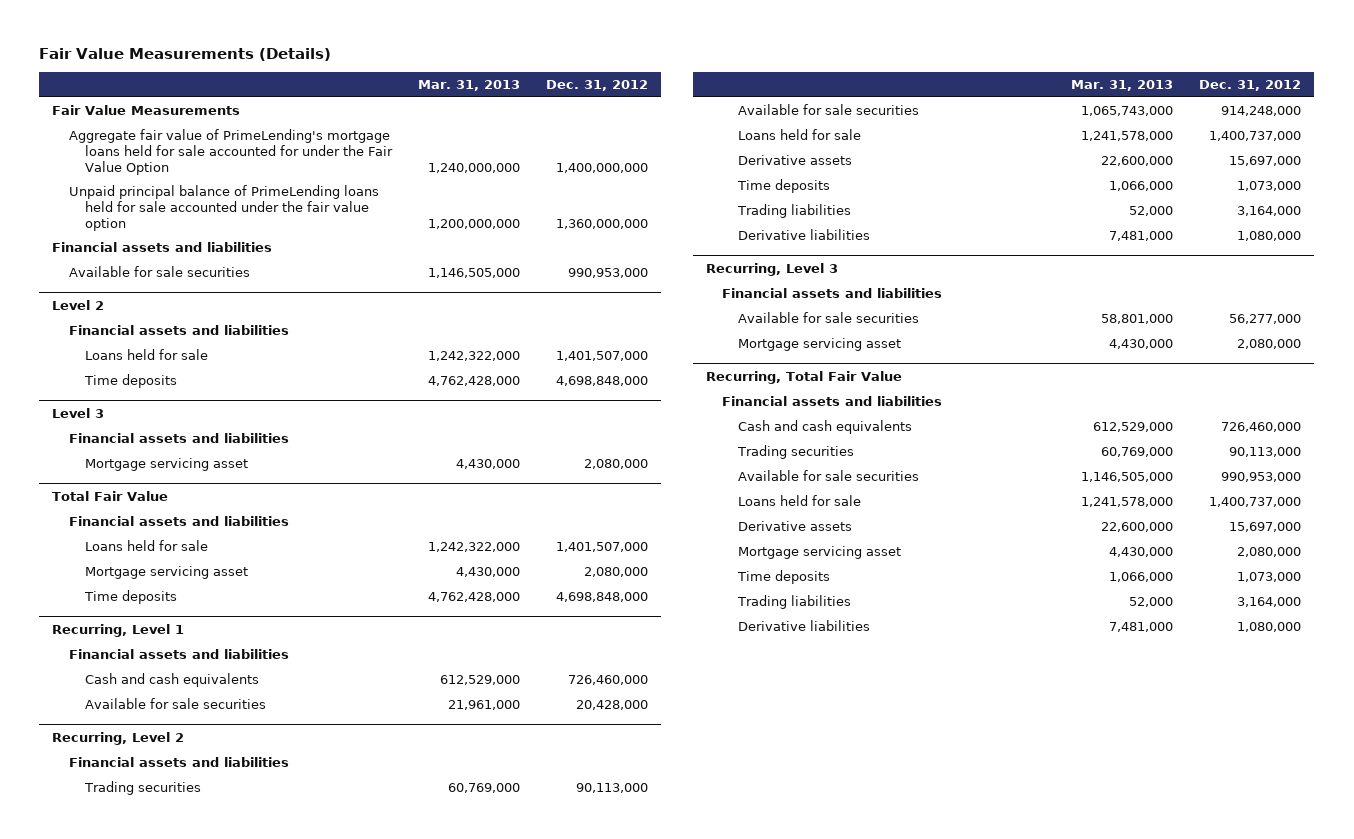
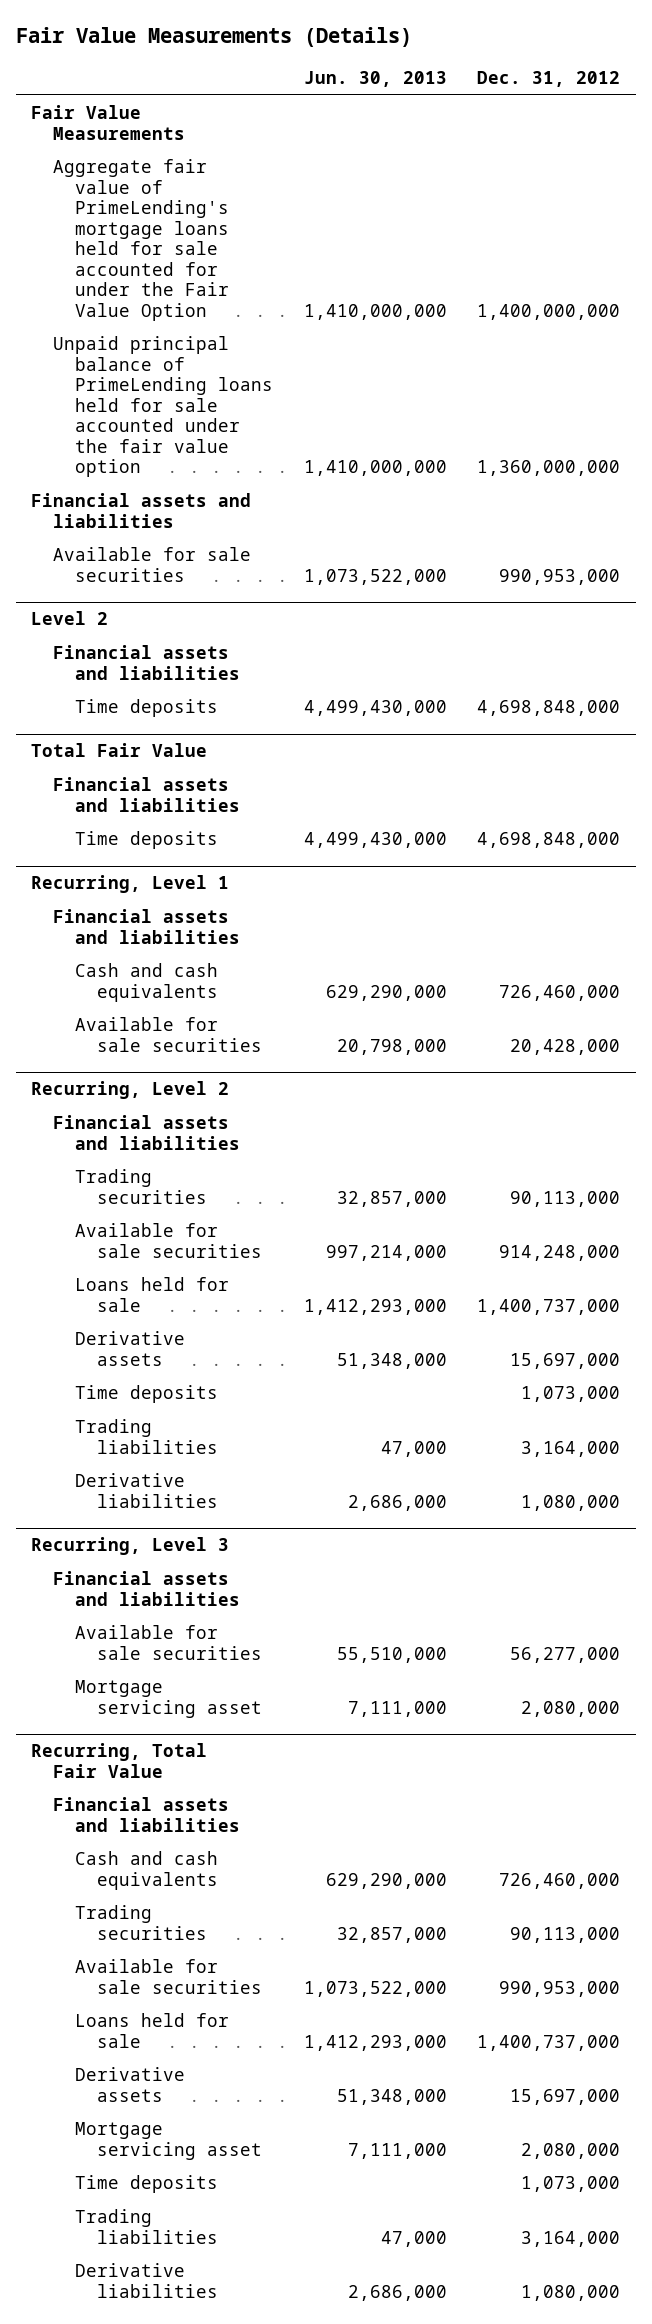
[417,79,520,91] Mar. 31, 2013 -> none
none -> [303,71,447,88] Jun. 30, 2013
[85,348,209,360] Loans held for sale -> none
[52,407,105,418] Level 3 -> none
[68,432,289,443] Financial assets and liabilities -> none
[85,457,249,471] Mortgage servicing asset -> none
[85,539,209,551] Loans held for sale -> none
[85,565,249,579] Mortgage servicing asset -> none

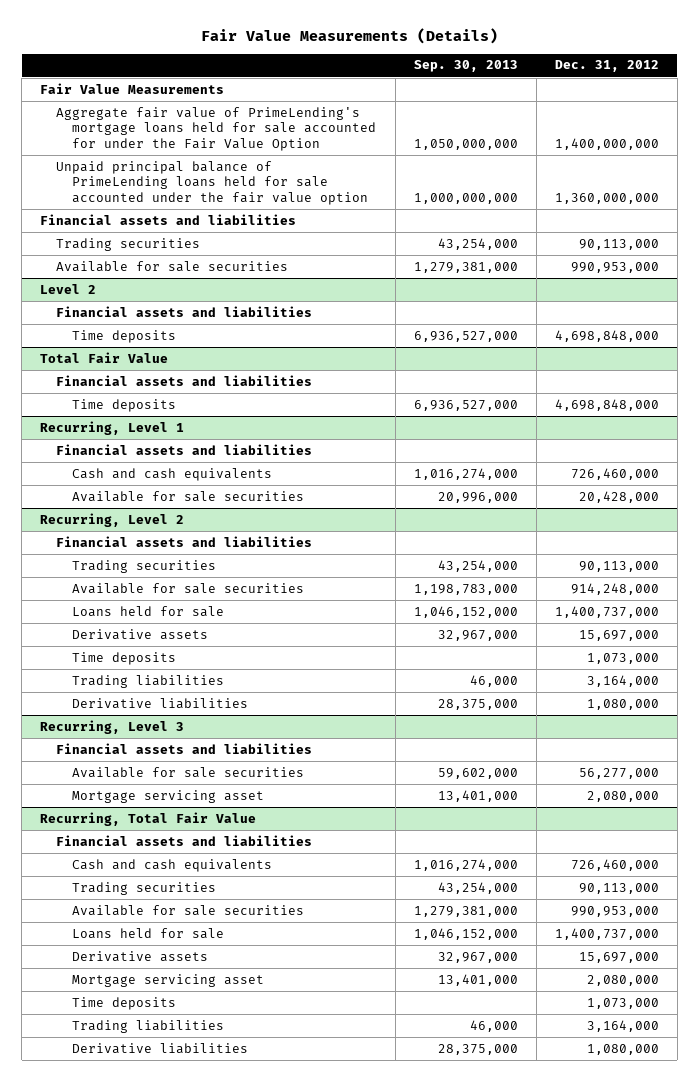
[303,71,447,88] Jun. 30, 2013 -> none
none -> [413,60,518,73] Sep. 30, 2013
none -> [56,237,201,251] Trading securities

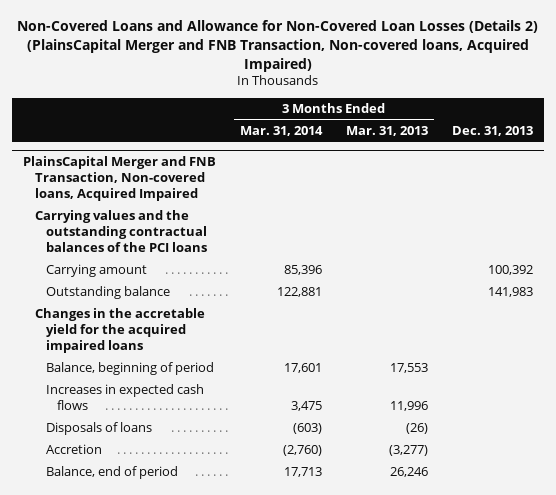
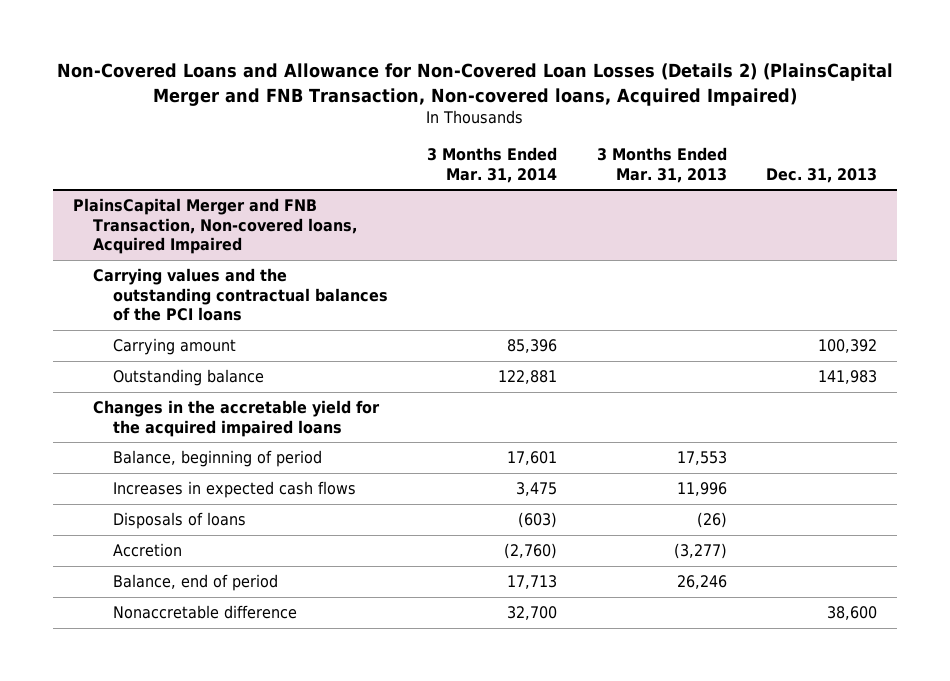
none -> [112,605,297,620] Nonaccretable difference

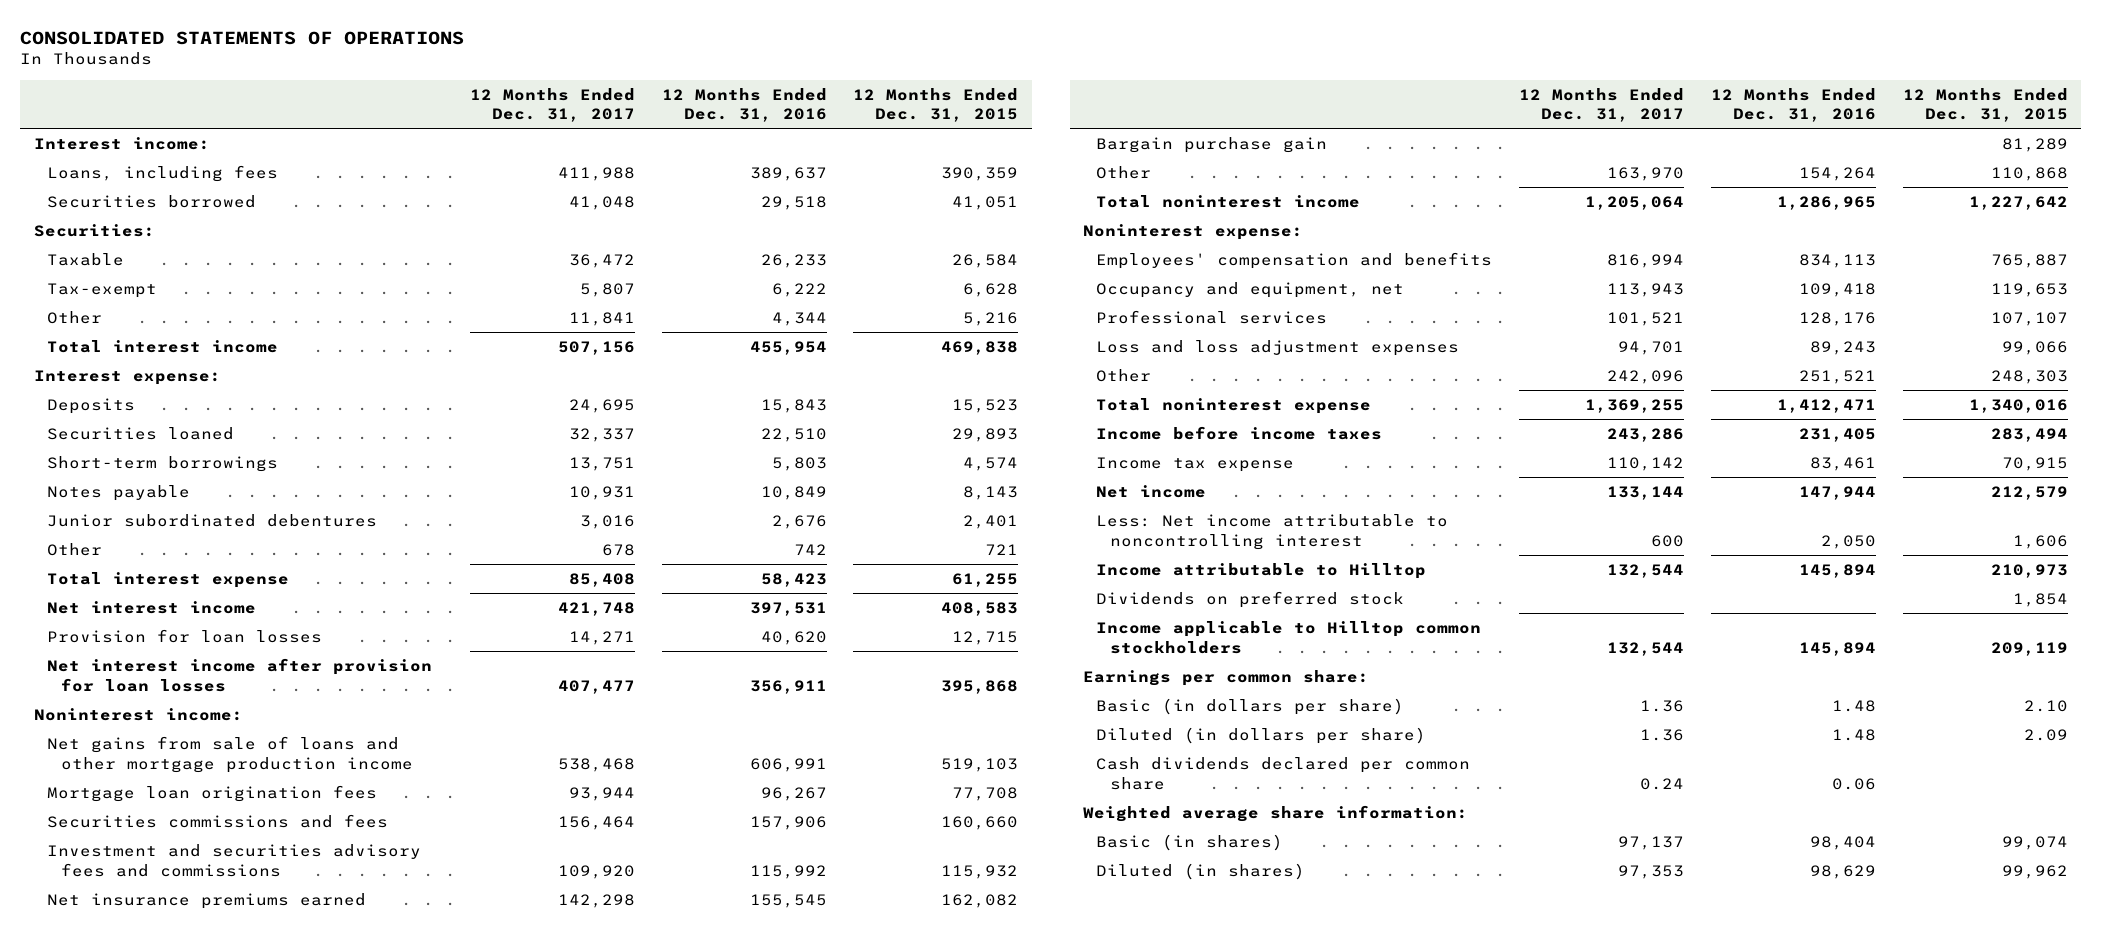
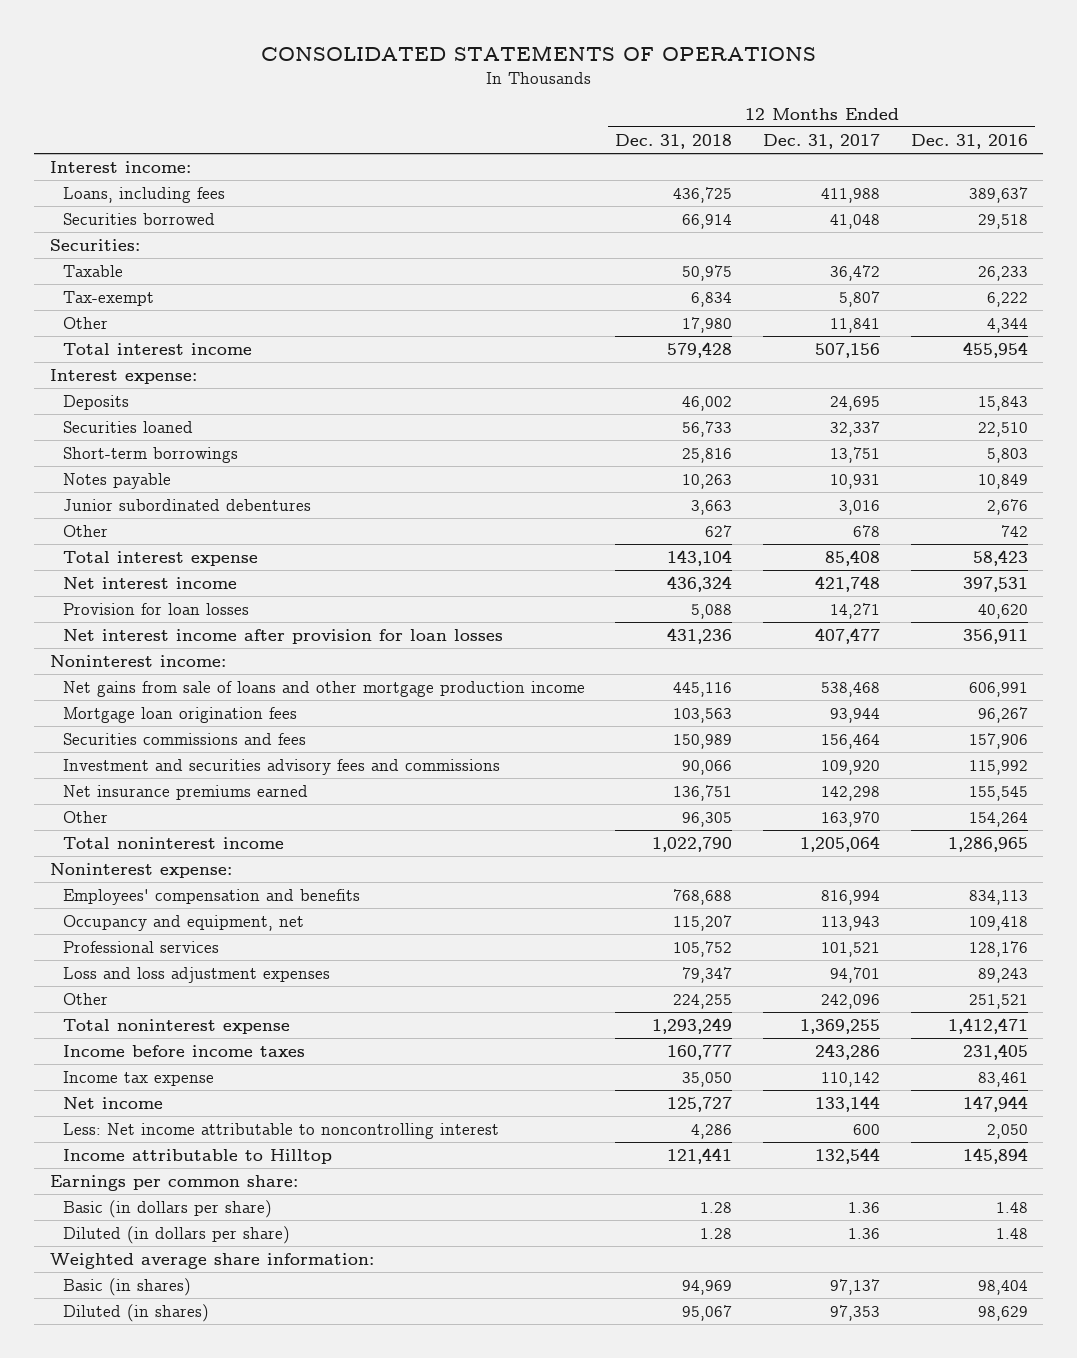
[853,87,1019,123] 12 Months Ended Dec. 31, 2015 -> none
none -> [615,133,733,149] Dec. 31, 2018
[1096,136,1328,153] Bargain purchase gain -> none
[1096,590,1405,608] Dividends on preferred stock -> none
[1096,620,1482,654] Income applicable to Hilltop common stockholders -> none
[1096,756,1471,790] Cash dividends declared per common share -> none

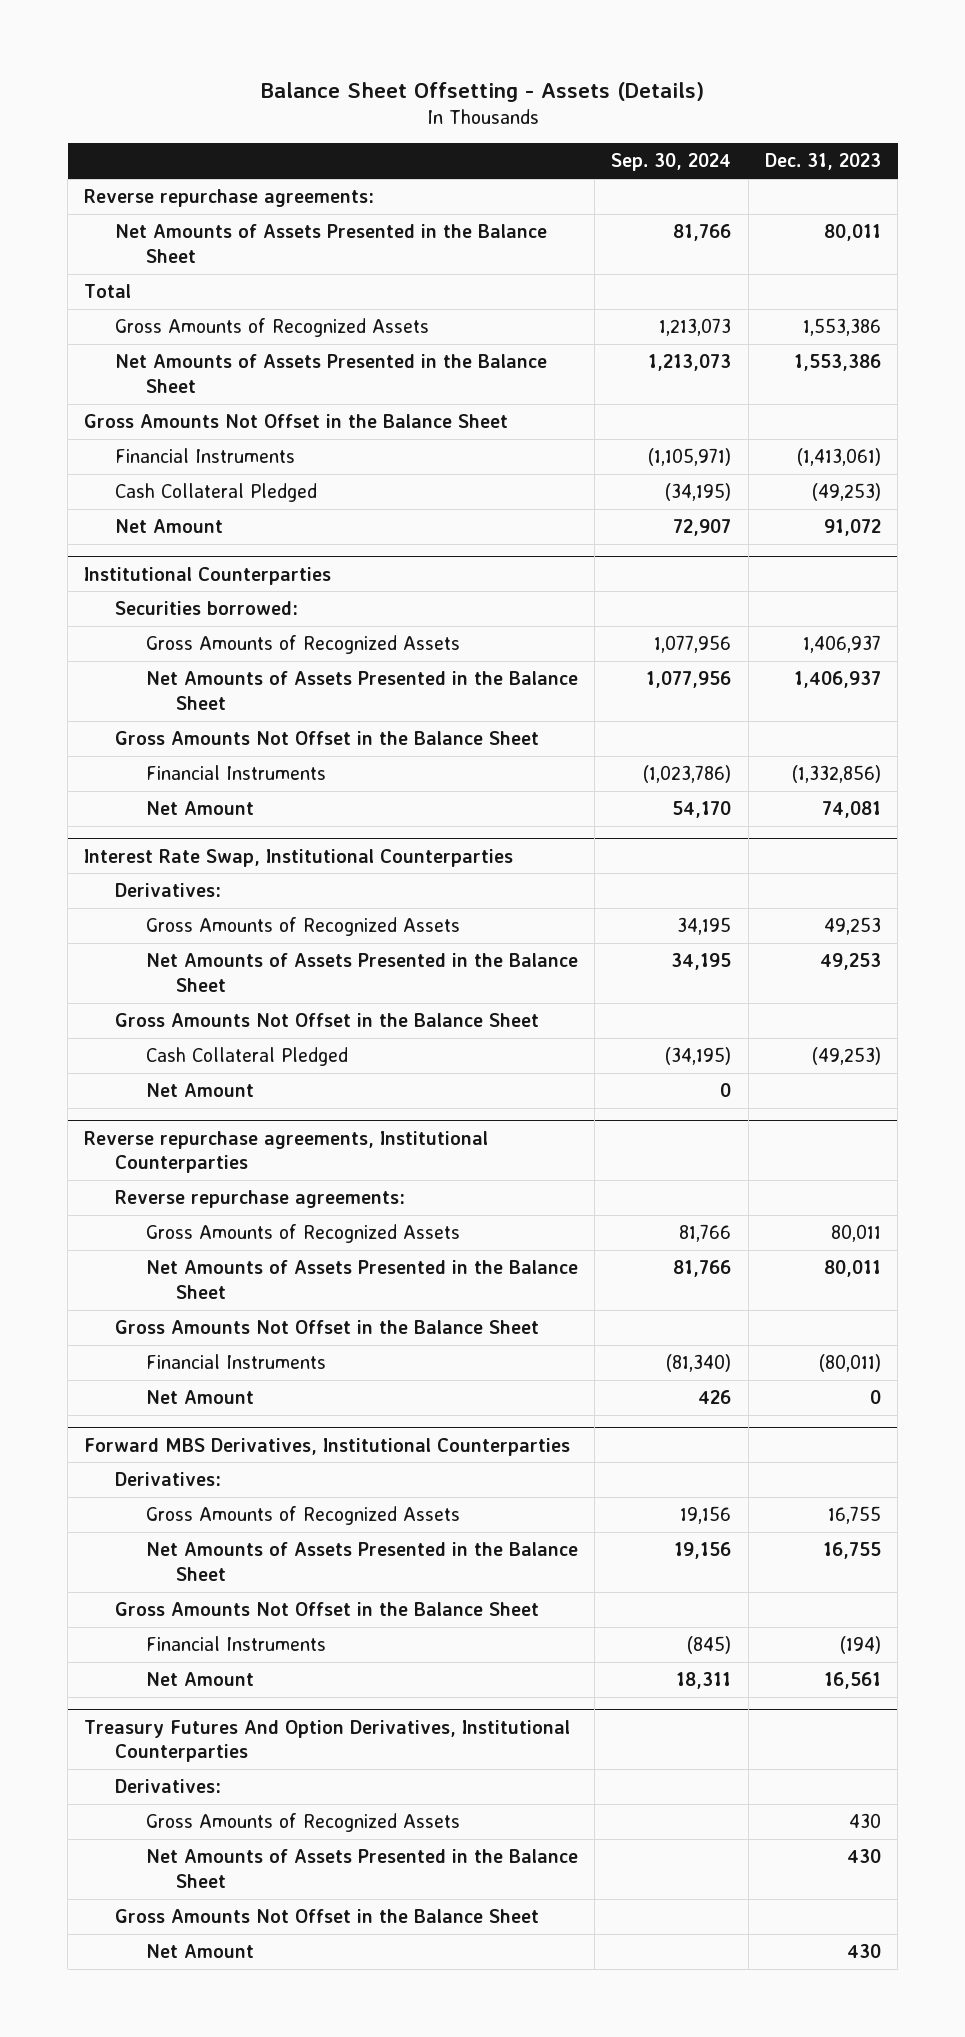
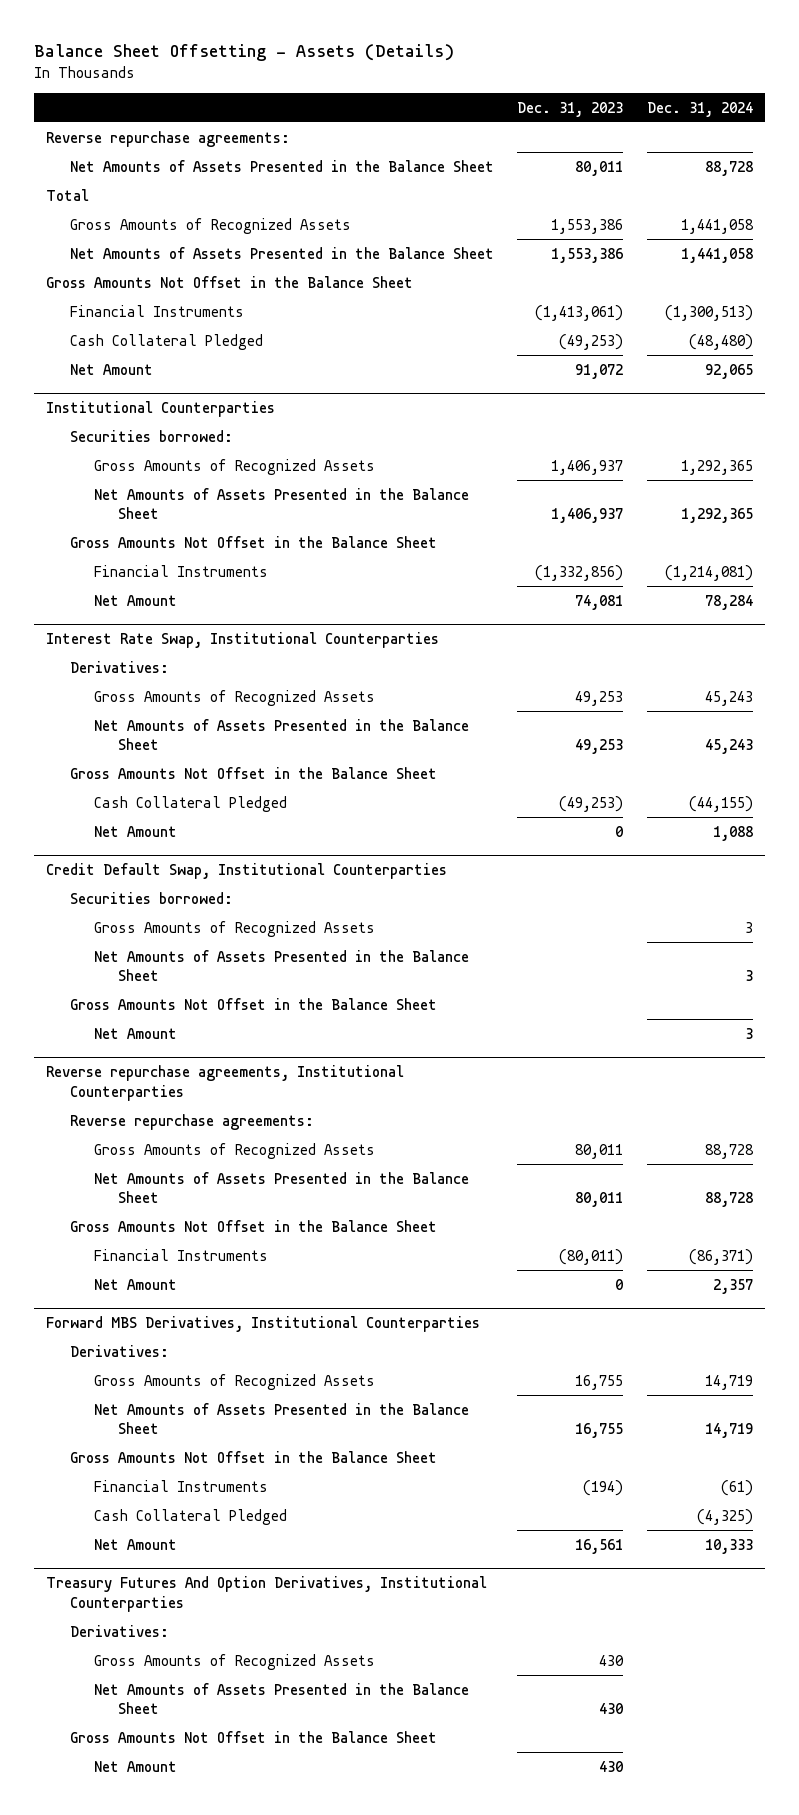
[611,153,732,172] Sep. 30, 2024 -> none
none -> [646,101,753,117] Dec. 31, 2024
none -> [93,825,177,837] Net Amount
none -> [45,863,447,880] Credit Default Swap, Institutional Counterparties
none -> [69,891,233,904] Securities borrowed:
none -> [93,920,375,937] Gross Amounts of Recognized Assets
none -> [93,949,469,981] Net Amounts of Assets Presented in the Balance Sheet
none -> [69,997,437,1010] Gross Amounts Not Offset in the Balance Sheet
none -> [93,1508,287,1525] Cash Collateral Pledged

